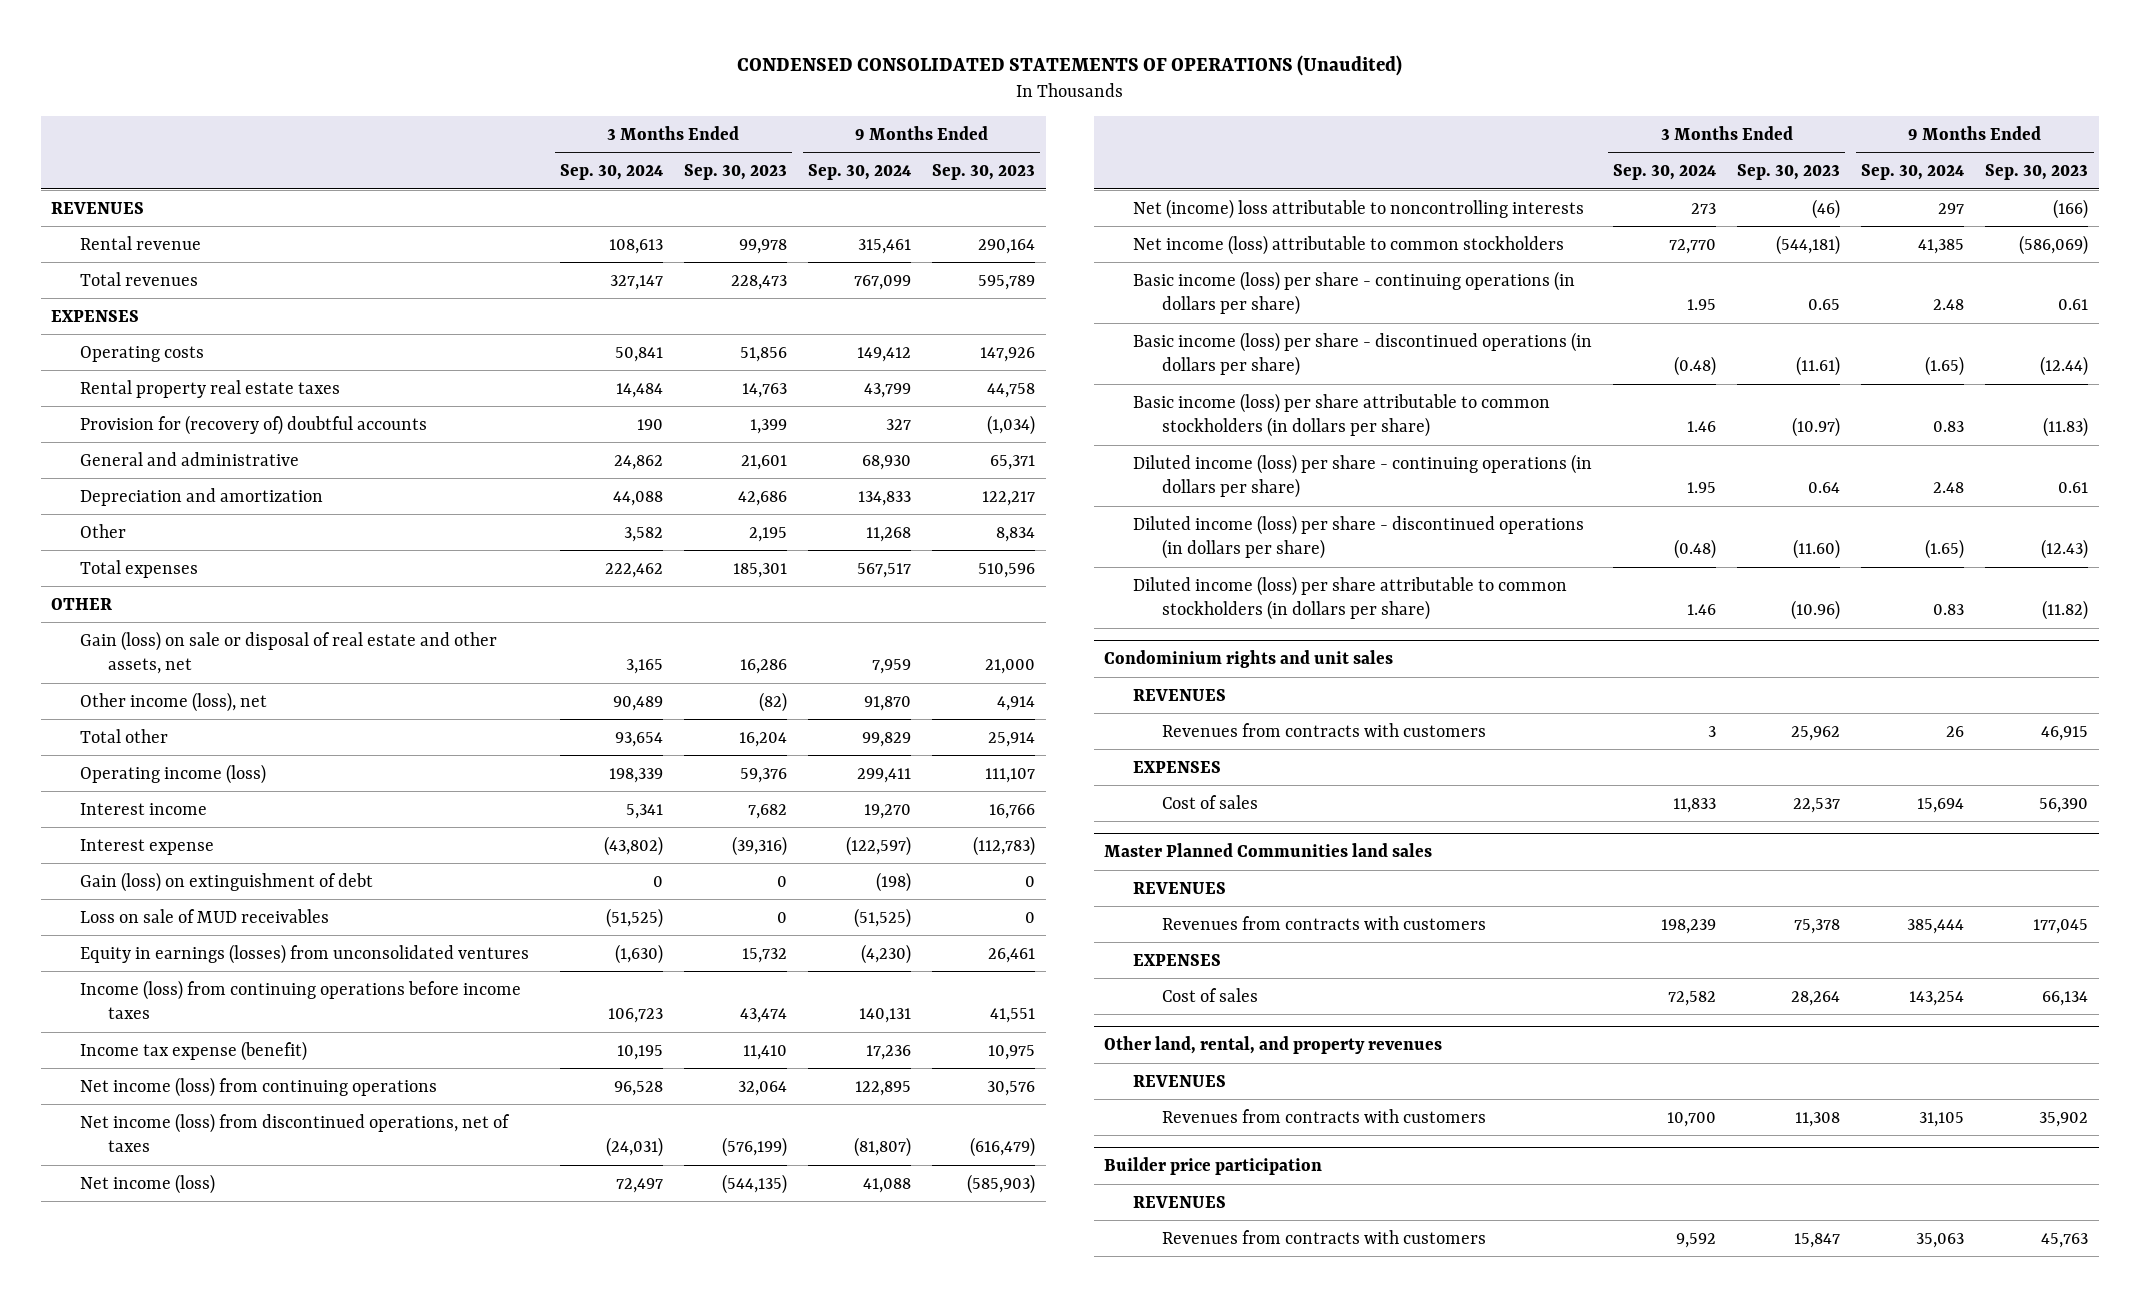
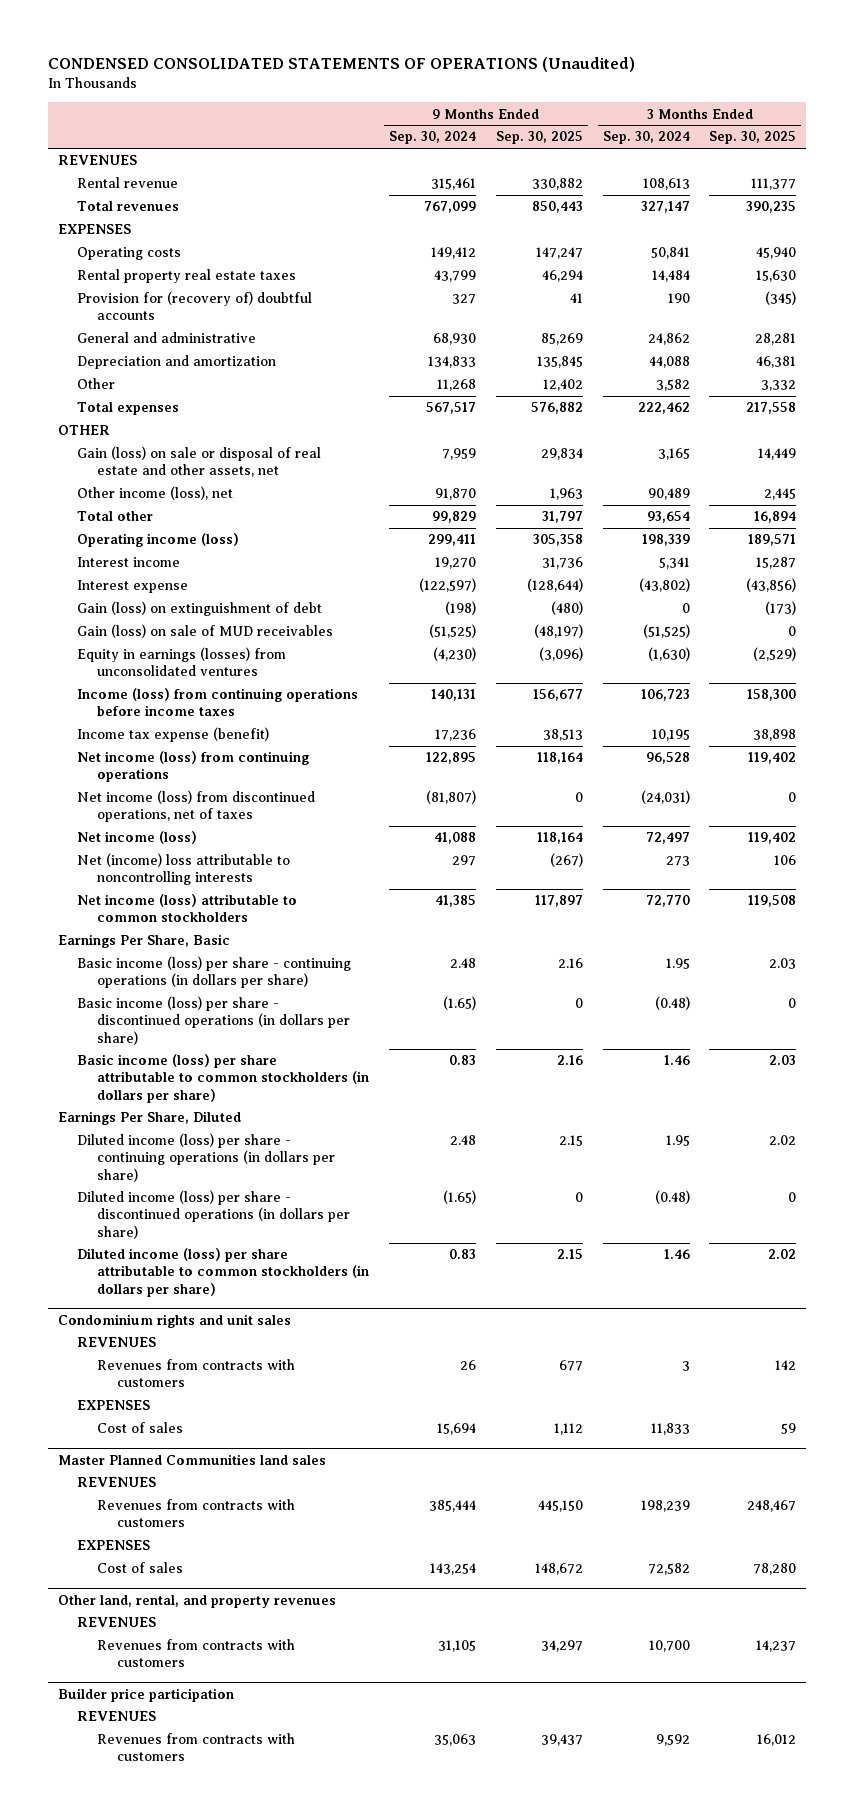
[683,163,787,180] Sep. 30, 2023 -> none
[932,163,1036,180] Sep. 30, 2023 -> none
none -> [495,131,583,145] Sep. 30, 2025
none -> [709,131,797,145] Sep. 30, 2025
[79,908,329,923] Loss on sale of MUD receivables -> [77,624,334,639] Gain (loss) on sale of MUD receivables
none -> [57,934,230,949] Earnings Per Share, Basic
none -> [57,1111,241,1126] Earnings Per Share, Diluted

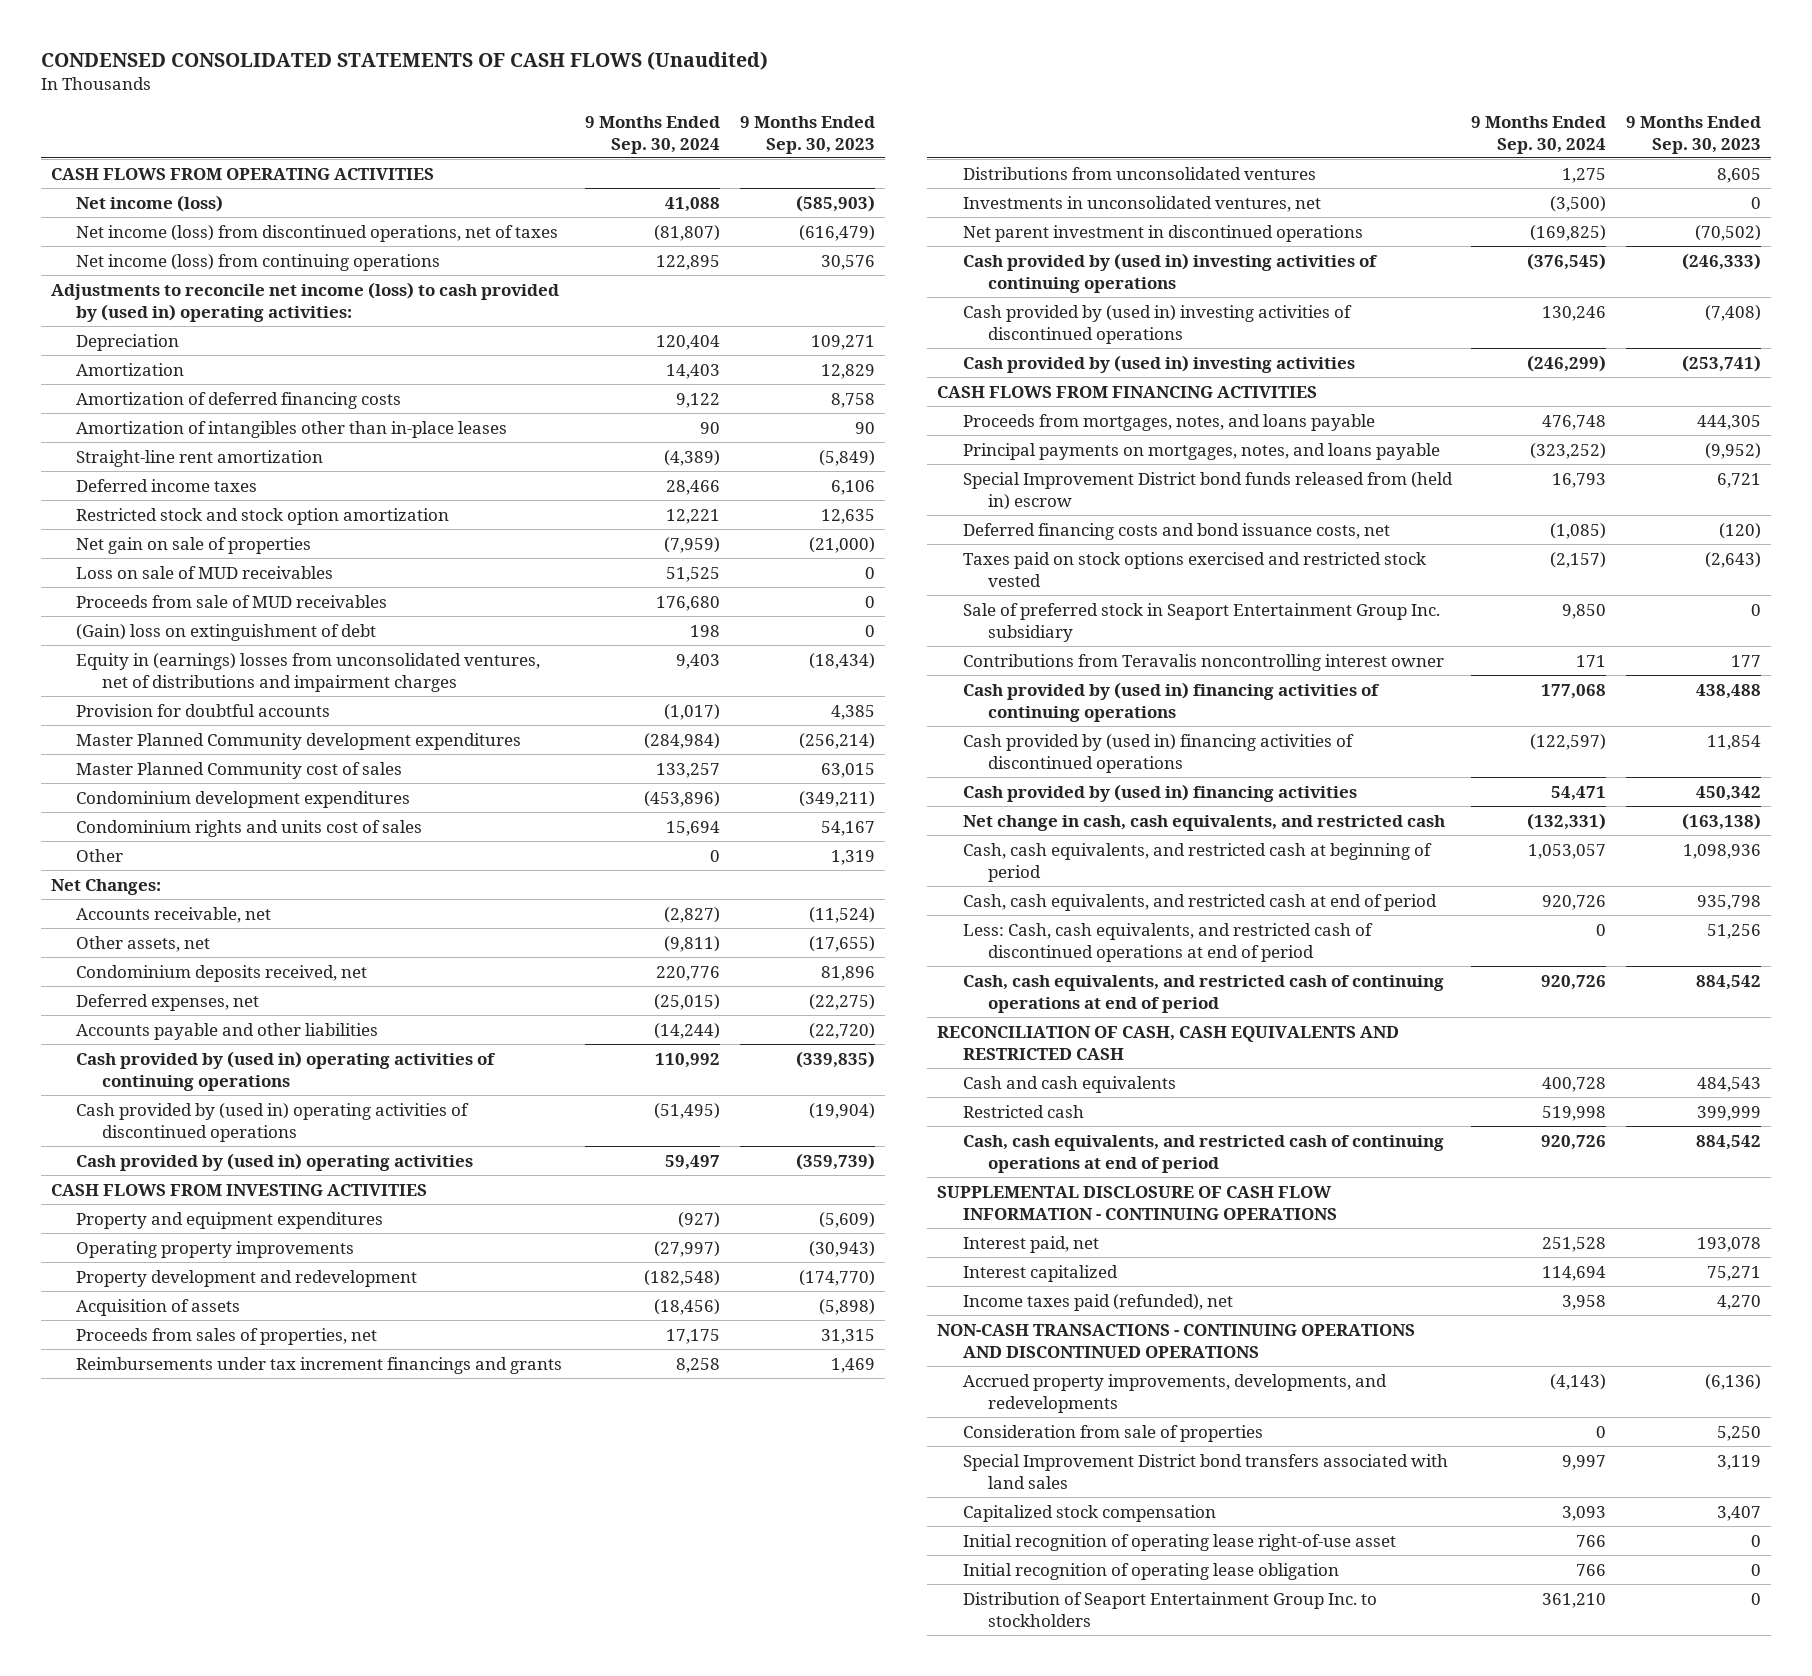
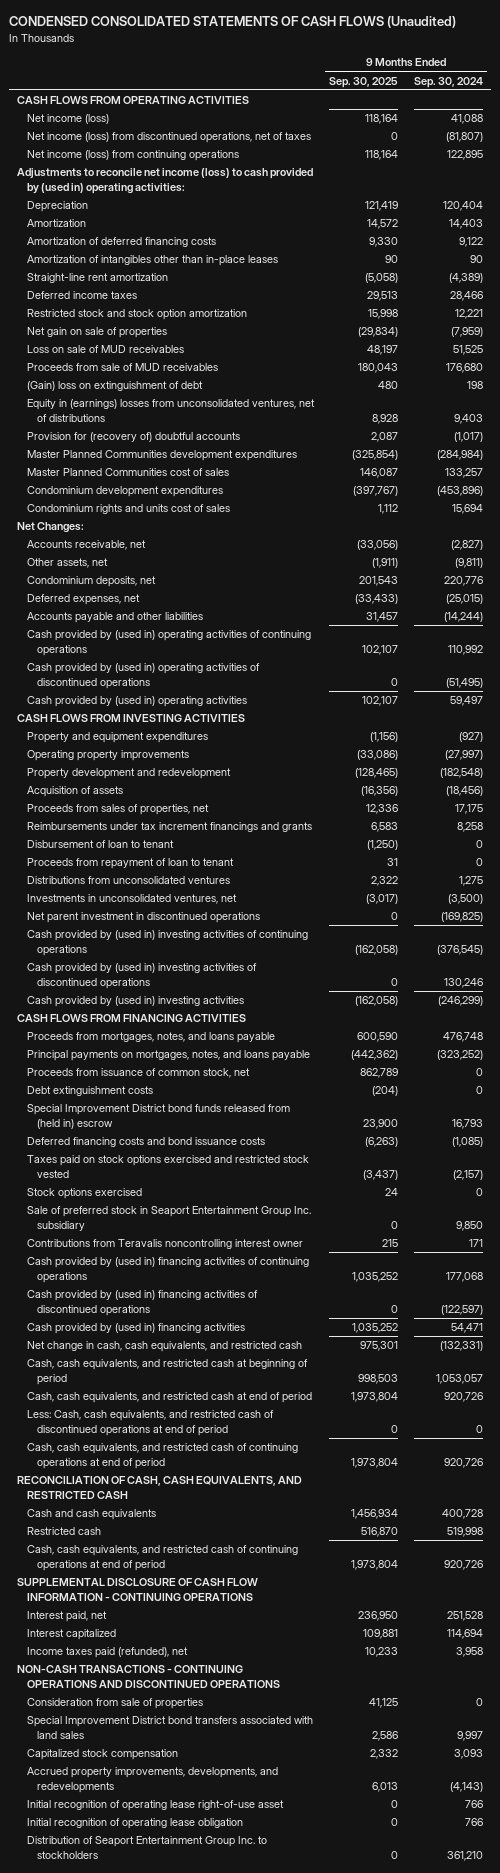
[739,115,875,154] 9 Months Ended Sep. 30, 2023 -> none
none -> [329,76,399,88] Sep. 30, 2025
[76,652,541,692] Equity in (earnings) losses from unconsolidated ventures, net of distributions and impairment charges -> [26,399,315,422] Equity in (earnings) losses from unconsolidated ventures, net of distributions
[76,703,331,717] Provision for doubtful accounts -> [26,432,240,443] Provision for (recovery of) doubtful accounts
[76,732,522,750] Master Planned Community development expenditures -> [26,450,297,462] Master Planned Communities development expenditures
[76,761,403,779] Master Planned Community cost of sales -> [26,468,229,477] Master Planned Communities cost of sales
[76,848,124,862] Other -> none
[76,964,368,982] Condominium deposits received, net -> [26,576,156,588] Condominium deposits, net
none -> [26,840,174,849] Disbursement of loan to tenant
none -> [26,858,234,870] Proceeds from repayment of loan to tenant
none -> [26,1068,250,1079] Proceeds from issuance of common stock, net
none -> [26,1086,153,1097] Debt extinguishment costs
[962,522,1390,540] Deferred financing costs and bond issuance costs, net -> [26,1137,265,1148] Deferred financing costs and bond issuance costs
none -> [26,1188,142,1200] Stock options exercised
[937,1025,1400,1060] RECONCILIATION OF CASH, CASH EQUIVALENTS AND RESTRICTED CASH -> [16,1476,302,1499] RECONCILIATION OF CASH, CASH EQUIVALENTS, AND RESTRICTED CASH
[962,1373,1387,1413] Accrued property improvements, developments, and redevelopments -> [26,1767,278,1793] Accrued property improvements, developments, and redevelopments

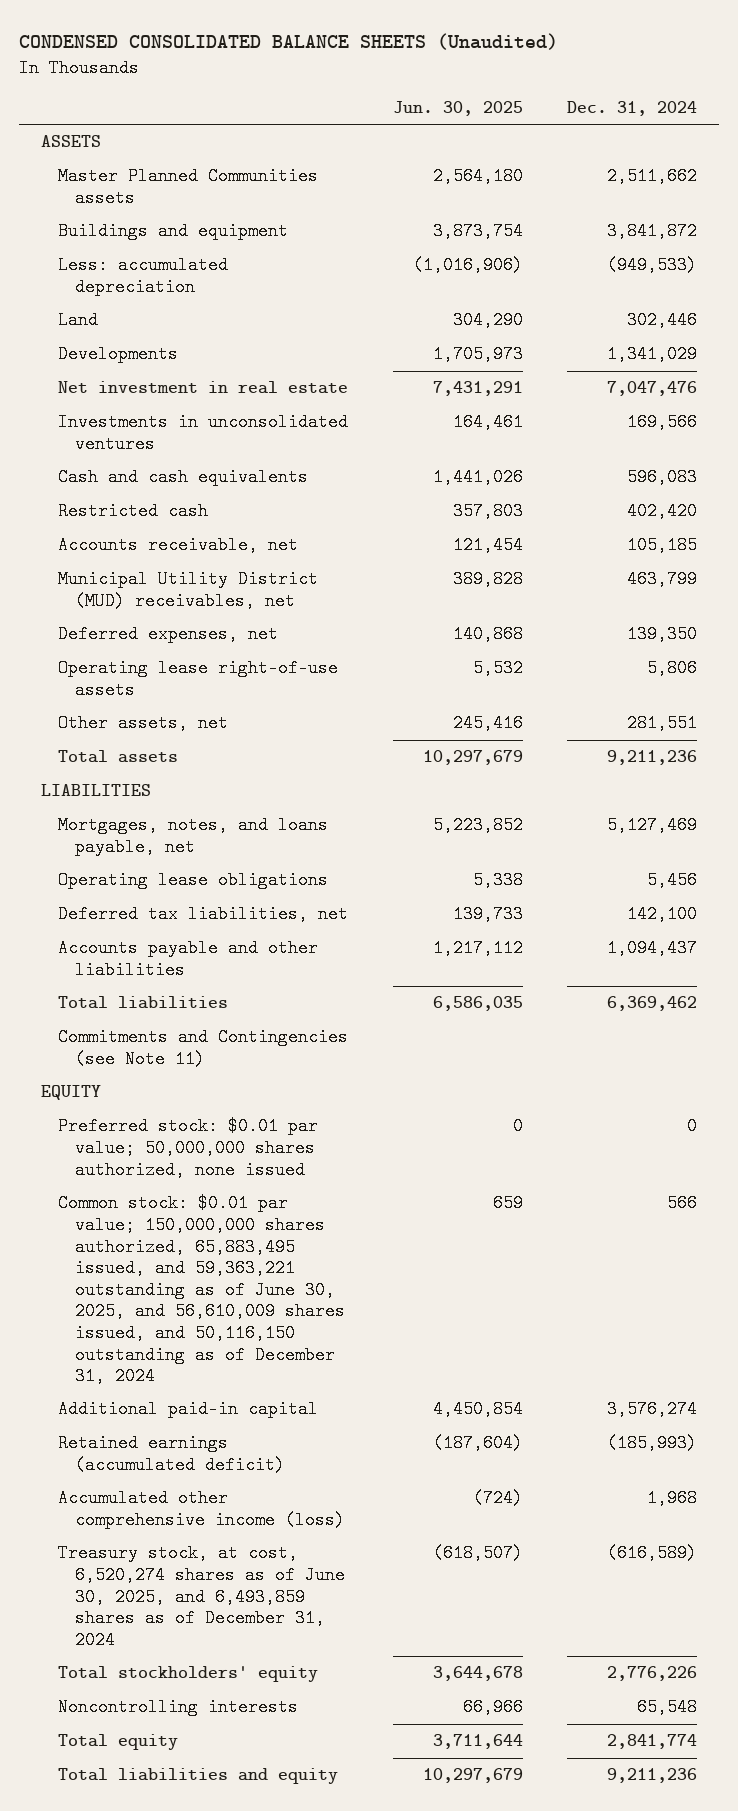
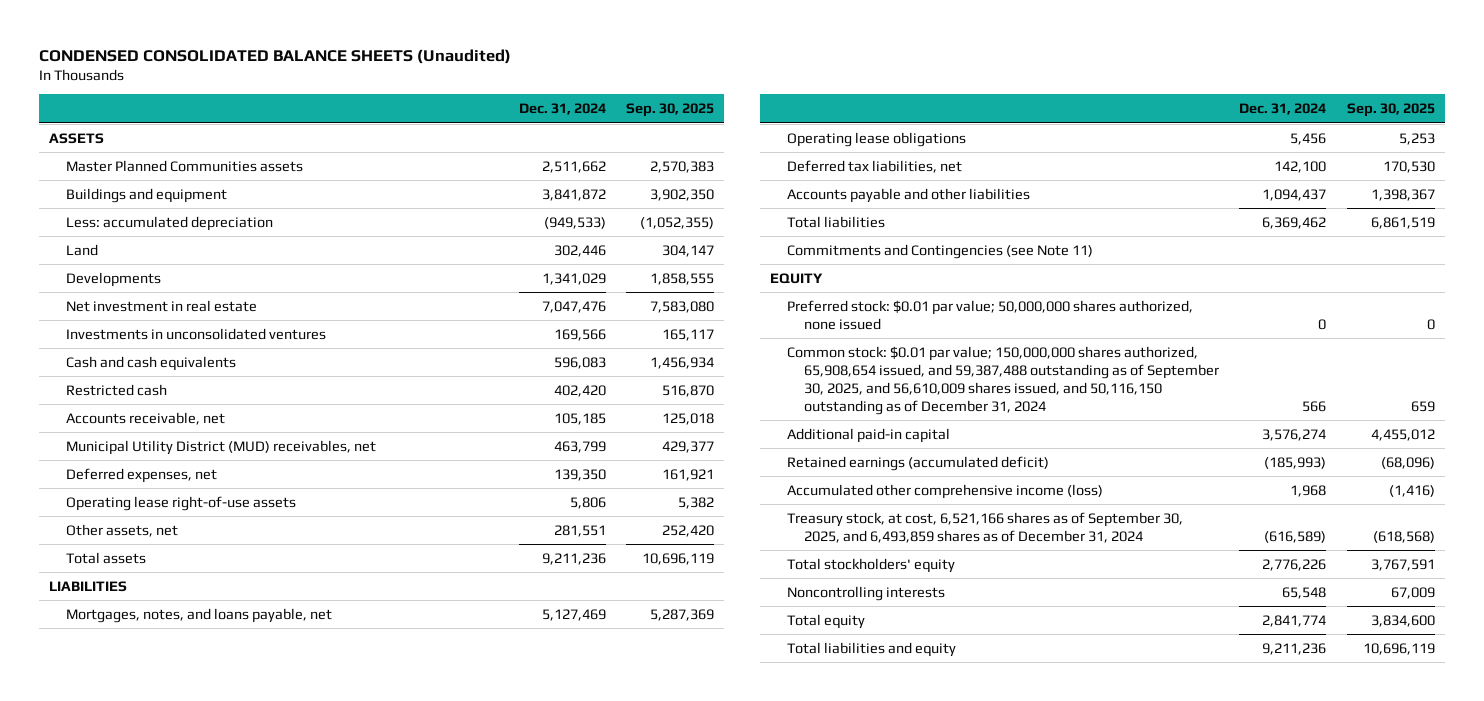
[392,101,523,117] Jun. 30, 2025 -> none
none -> [625,103,714,118] Sep. 30, 2025
[58,1194,346,1386] Common stock: $0.01 par value; 150,000,000 shares authorized, 65,883,495 issued, and 59,363,221 outstanding as of June 30, 2025, and 56,610,009 shares issued, and 50,116,150 outstanding as of December 31, 2024 -> [787,345,1220,415] Common stock: $0.01 par value; 150,000,000 shares authorized, 65,908,654 issued, and 59,387,488 outstanding as of September 30, 2025, and 56,610,009 shares issued, and 50,116,150 outstanding as of December 31, 2024
[58,1544,346,1649] Treasury stock, at cost, 6,520,274 shares as of June 30, 2025, and 6,493,859 shares as of December 31, 2024 -> [787,511,1184,543] Treasury stock, at cost, 6,521,166 shares as of September 30, 2025, and 6,493,859 shares as of December 31, 2024

